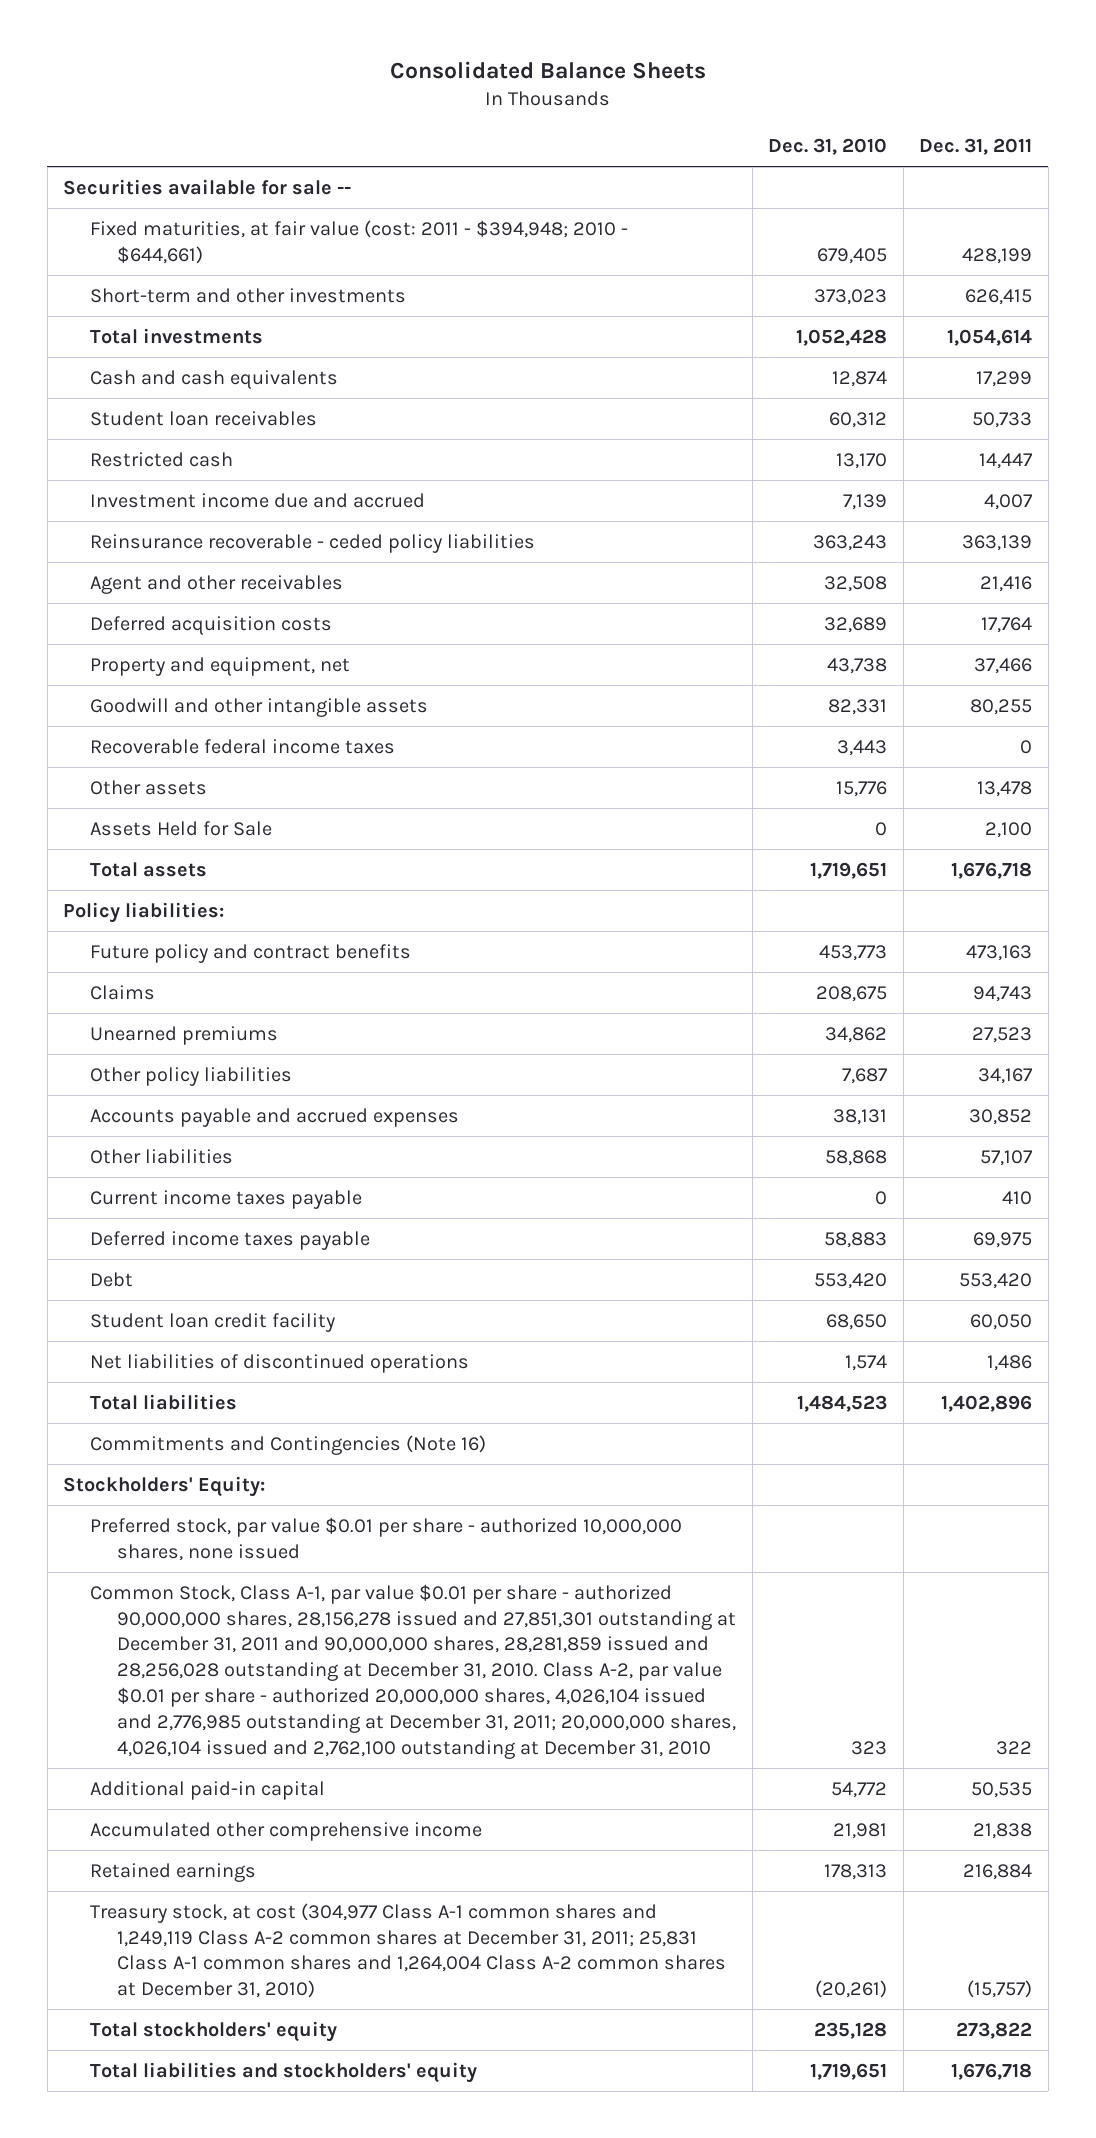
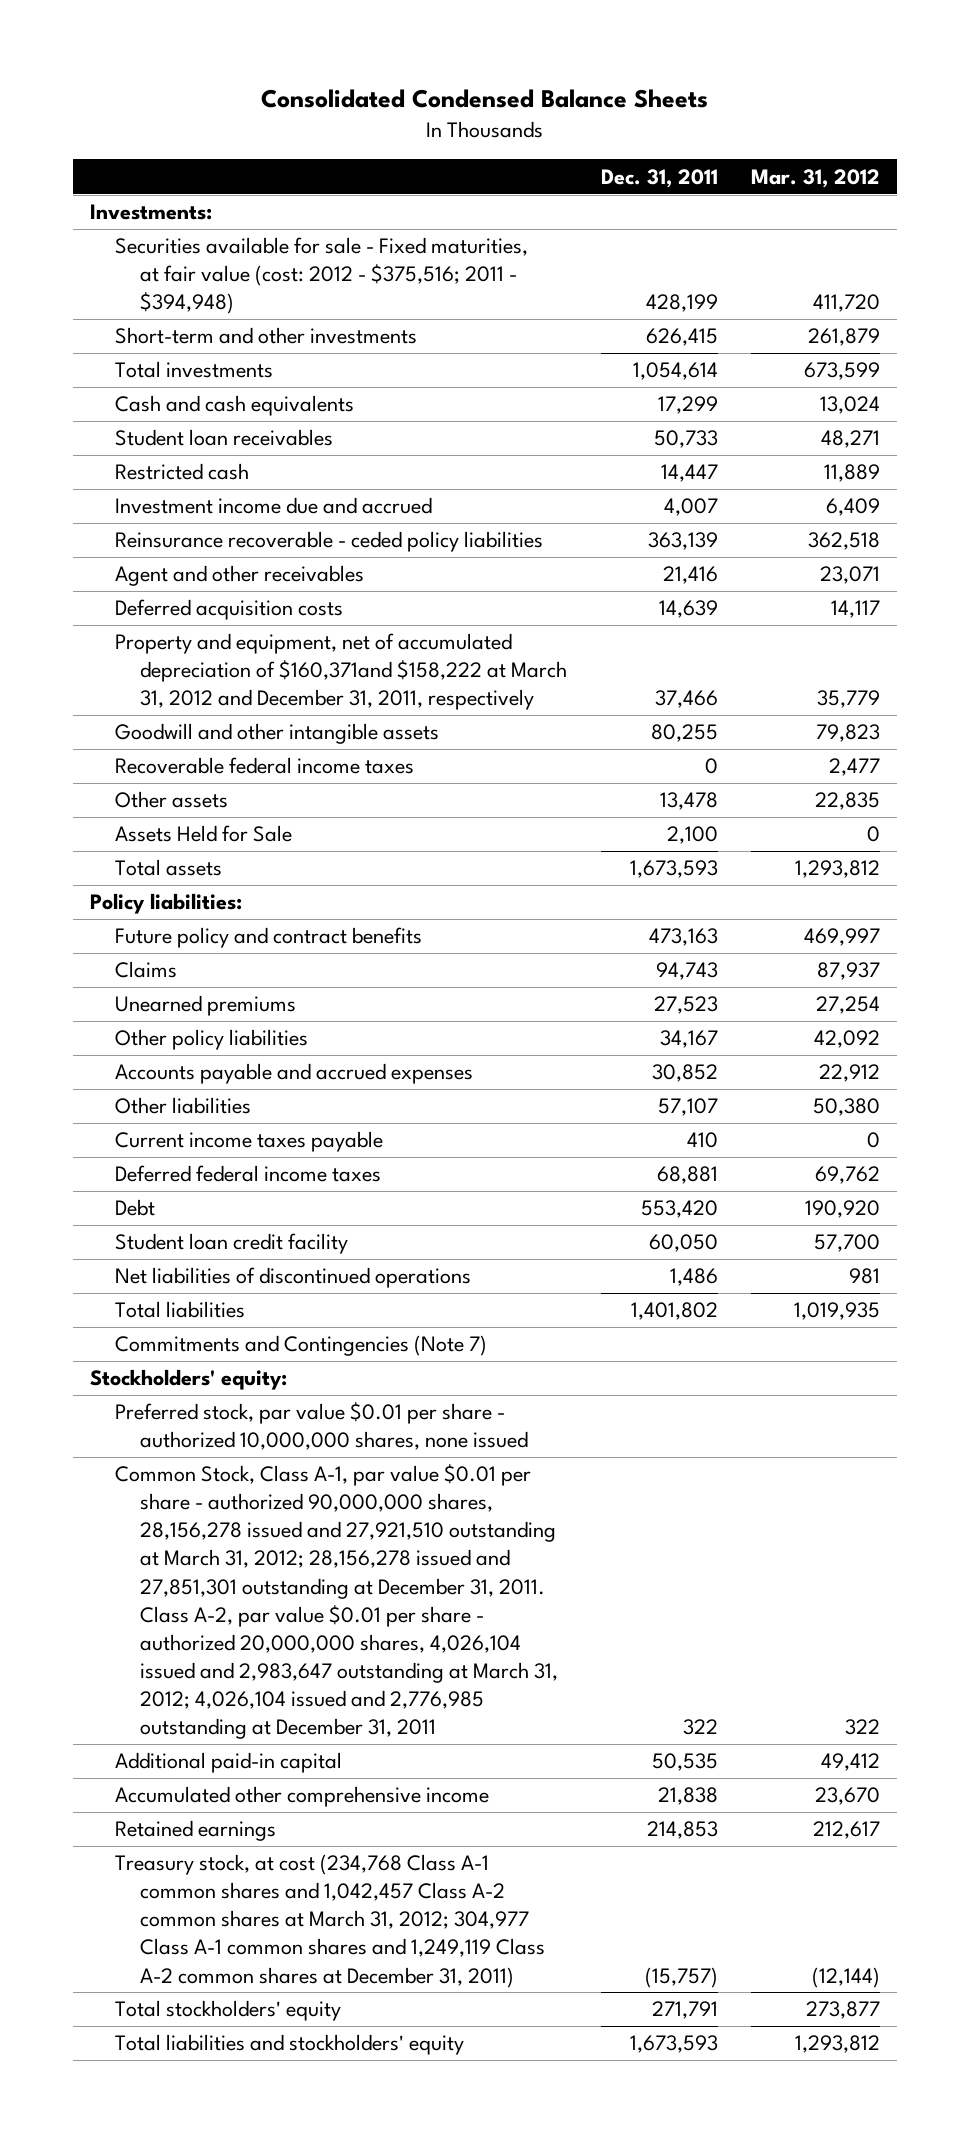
[389,61,706,80] Consolidated Balance Sheets -> [260,89,708,109] Consolidated Condensed Balance Sheets
[768,138,888,156] Dec. 31, 2010 -> none
none -> [751,168,881,188] Mar. 31, 2012
[63,178,352,195] Securities available for sale -- -> none
none -> [89,204,212,221] Investments:
[90,219,629,264] Fixed maturities, at fair value (cost: 2011 - $394,948; 2010 - $644,661) -> [114,237,528,315] Securities available for sale - Fixed maturities, at fair value (cost: 2012 - $375,516; 2011 - $394,948)
[981,616,1033,633] 17,764 -> [658,600,718,619] 14,639
[90,656,351,676] Property and equipment, net -> [114,633,568,711] Property and equipment, net of accumulated depreciation of $160,371and $158,222 at March 31, 2012 and December 31, 2011, respectively
[951,861,1033,879] 1,676,718 -> [629,860,718,879] 1,673,593
[90,1230,371,1250] Deferred income taxes payable -> [114,1165,381,1183] Deferred federal income taxes
[973,1231,1033,1248] 69,975 -> [656,1166,718,1185] 68,881
[941,1394,1033,1412] 1,402,896 -> [630,1302,718,1321] 1,401,802
[90,1434,487,1455] Commitments and Contingencies (Note 16) -> [114,1335,487,1357] Commitments and Contingencies (Note 7)
[63,1475,266,1497] Stockholders' Equity: -> [89,1369,287,1391] Stockholders' equity:
[90,1583,737,1759] Common Stock, Class A-1, par value $0.01 per share - authorized 90,000,000 shares, 28,156,278 issued and 27,851,301 outstanding at December 31, 2011 and 90,000,000 shares, 28,281,859 issued and 28,256,028 outstanding at December 31, 2010. Class A-2, par value $0.01 per share - authorized 20,000,000 shares, 4,026,104 issued and 2,776,985 outstanding at December 31, 2011; 20,000,000 shares, 4,026,104 issued and 2,762,100 outstanding at December 31, 2010 -> [114,1464,559,1739] Common Stock, Class A-1, par value $0.01 per share - authorized 90,000,000 shares, 28,156,278 issued and 27,921,510 outstanding at March 31, 2012; 28,156,278 issued and 27,851,301 outstanding at December 31, 2011. Class A-2, par value $0.01 per share - authorized 20,000,000 shares, 4,026,104 issued and 2,983,647 outstanding at March 31, 2012; 4,026,104 issued and 2,776,985 outstanding at December 31, 2011
[963,1863,1033,1880] 216,884 -> [646,1821,718,1840] 214,853
[90,1902,727,1999] Treasury stock, at cost (304,977 Class A-1 common shares and 1,249,119 Class A-2 common shares at December 31, 2011; 25,831 Class A-1 common shares and 1,264,004 Class A-2 common shares at December 31, 2010) -> [114,1854,546,1988] Treasury stock, at cost (234,768 Class A-1 common shares and 1,042,457 Class A-2 common shares at March 31, 2012; 304,977 Class A-1 common shares and 1,249,119 Class A-2 common shares at December 31, 2011)
[956,2021,1033,2039] 273,822 -> [651,2001,718,2020] 271,791
[951,2062,1033,2080] 1,676,718 -> [629,2035,718,2054] 1,673,593

